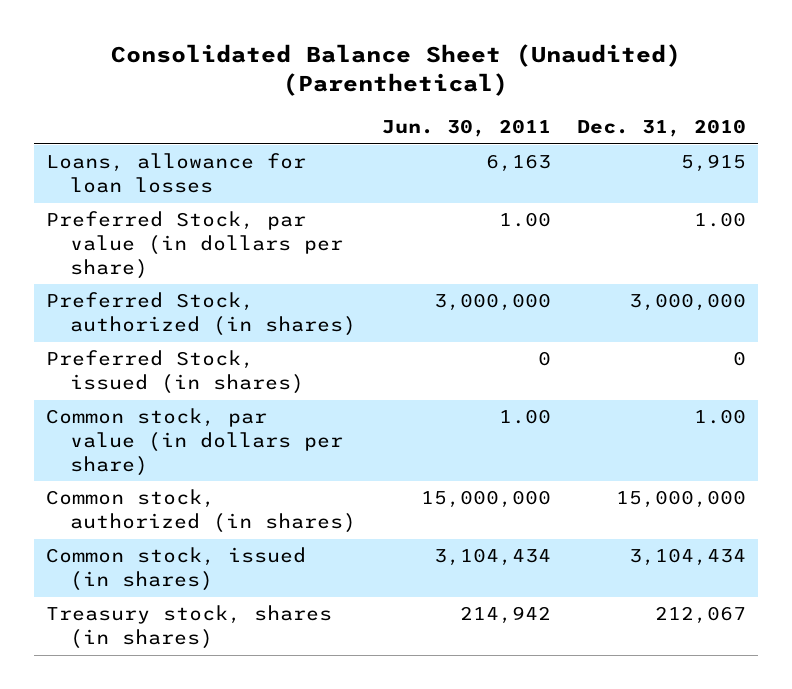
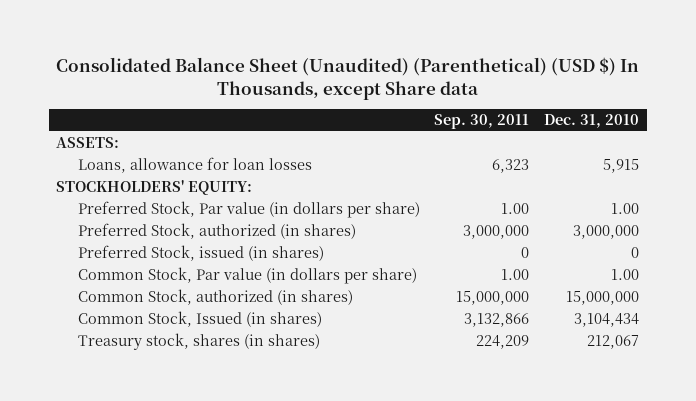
[110,44,681,97] Consolidated Balance Sheet (Unaudited) (Parenthetical) -> [55,56,639,100] Consolidated Balance Sheet (Unaudited) (Parenthetical) (USD $) In Thousands, except Share data
[381,119,551,138] Jun. 30, 2011 -> none
none -> [434,114,530,130] Sep. 30, 2011
none -> [56,137,120,149] ASSETS:
none -> [56,180,253,196] STOCKHOLDERS' EQUITY:
[46,211,344,279] Preferred Stock, par value (in dollars per share) -> [77,201,420,219] Preferred Stock, Par value (in dollars per share)
[46,408,344,476] Common stock, par value (in dollars per share) -> [77,267,417,285] Common Stock, Par value (in dollars per share)
[46,489,357,534] Common stock, authorized (in shares) -> [77,289,353,306] Common Stock, authorized (in shares)
[46,547,307,592] Common stock, issued (in shares) -> [77,311,322,328] Common Stock, Issued (in shares)

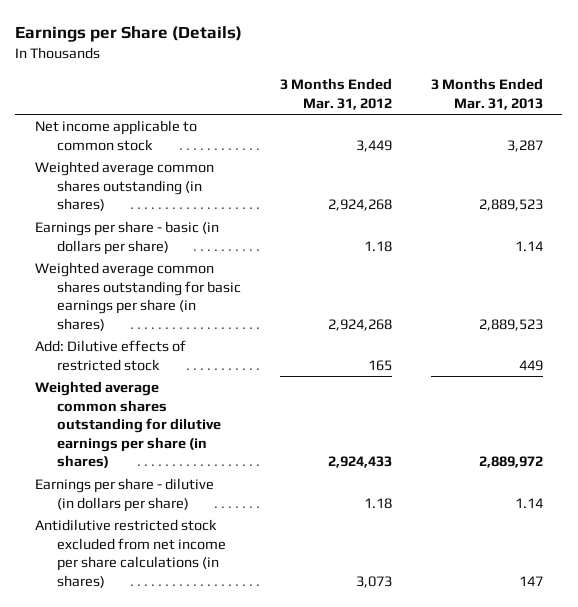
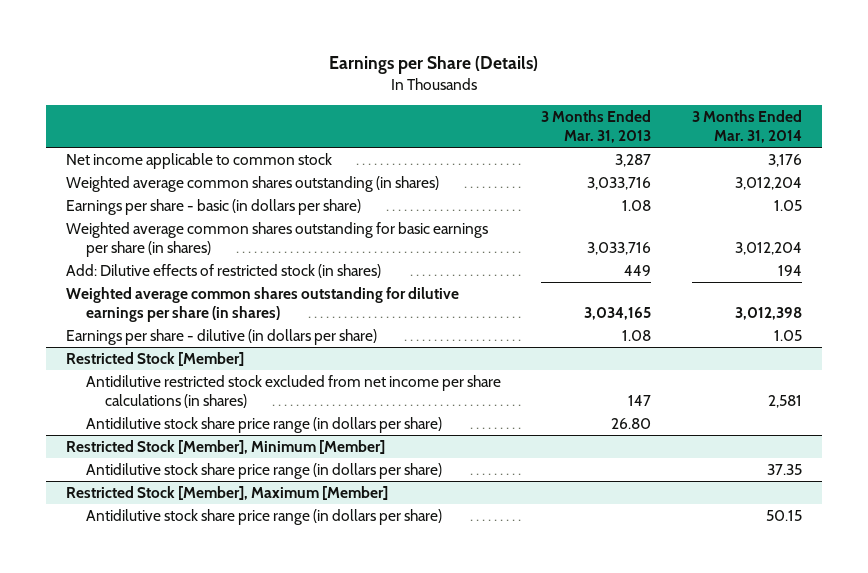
[279,78,392,110] 3 Months Ended Mar. 31, 2012 -> none
none -> [691,110,802,144] 3 Months Ended Mar. 31, 2014
[478,199,543,212] 2,889,523 -> [587,176,652,190] 3,033,716
[514,240,543,251] 1.14 -> [622,199,652,211] 1.08
[478,318,543,331] 2,889,523 -> [587,241,652,255] 3,033,716
[35,340,187,371] Add: Dilutive effects of restricted stock -> [66,263,382,278] Add: Dilutive effects of restricted stock (in shares)
[478,456,543,469] 2,889,972 -> [584,306,652,320] 3,034,165
[514,497,543,508] 1.14 -> [622,329,652,341] 1.08
none -> [66,351,245,366] Restricted Stock [Member]
none -> [85,416,442,433] Antidilutive stock share price range (in dollars per share)
none -> [66,439,386,454] Restricted Stock [Member], Minimum [Member]
none -> [85,462,442,479] Antidilutive stock share price range (in dollars per share)
none -> [66,485,389,500] Restricted Stock [Member], Maximum [Member]
none -> [85,508,442,525] Antidilutive stock share price range (in dollars per share)

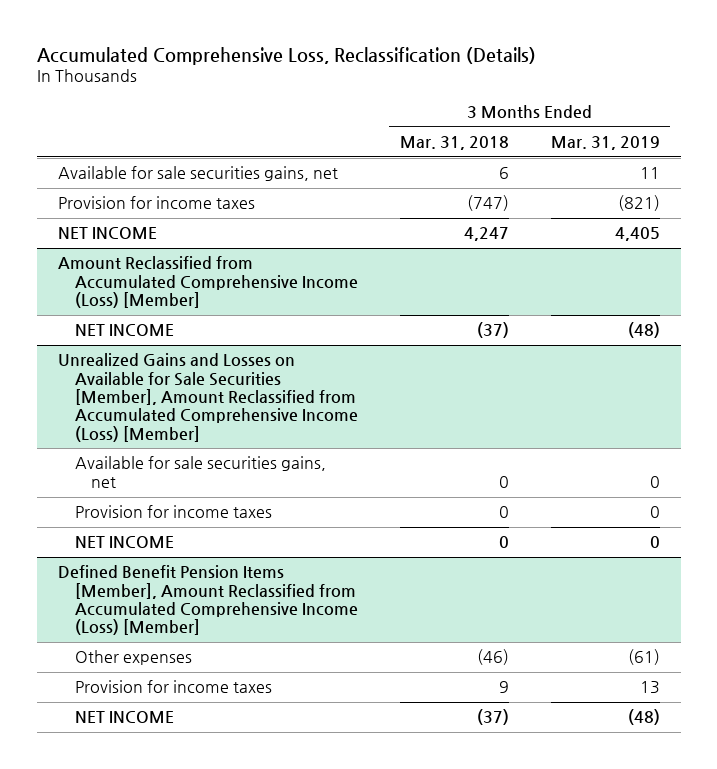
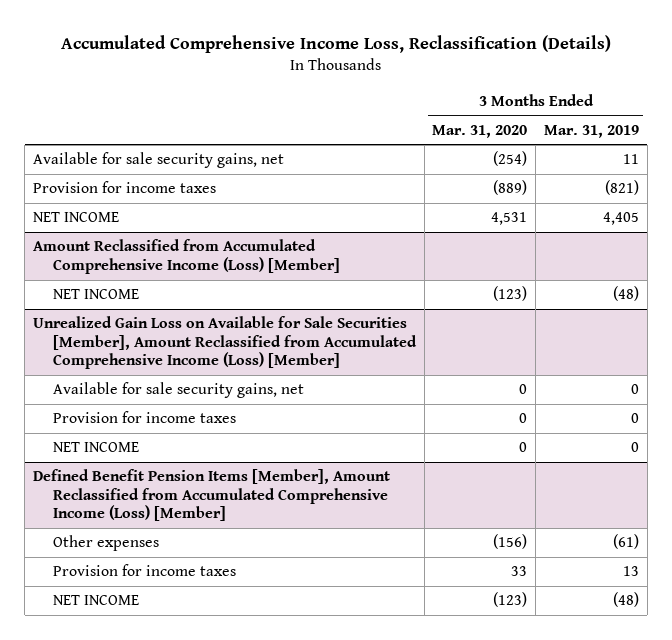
[36,46,536,65] Accumulated Comprehensive Loss, Reclassification (Details) -> [60,34,611,53] Accumulated Comprehensive Income Loss, Reclassification (Details)
[399,136,509,151] Mar. 31, 2018 -> none
none -> [432,124,528,138] Mar. 31, 2020
[57,166,338,182] Available for sale securities gains, net -> [32,152,284,169] Available for sale security gains, net
[57,353,358,442] Unrealized Gains and Losses on Available for Sale Securities [Member], Amount Reclassified from Accumulated Comprehensive Income (Loss) [Member] -> [32,316,417,370] Unrealized Gain Loss on Available for Sale Securities [Member], Amount Reclassified from Accumulated Comprehensive Income (Loss) [Member]
[74,456,326,488] Available for sale securities gains, net -> [52,382,304,399] Available for sale security gains, net

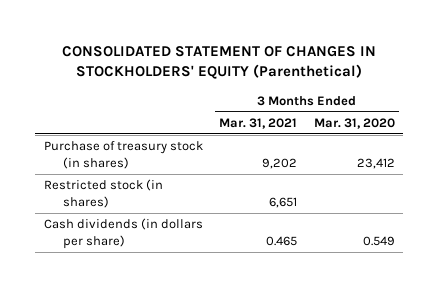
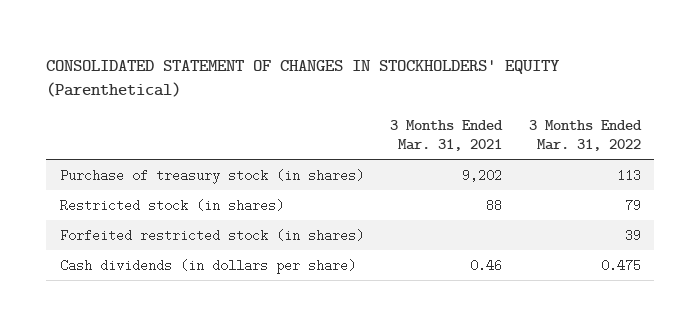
[313,117,395,129] Mar. 31, 2020 -> none
none -> [528,120,642,152] 3 Months Ended Mar. 31, 2022
[269,196,298,208] 6,651 -> [486,198,503,212] 88
none -> [59,228,364,242] Forfeited restricted stock (in shares)
[266,235,298,246] 0.465 -> [470,258,503,272] 0.46

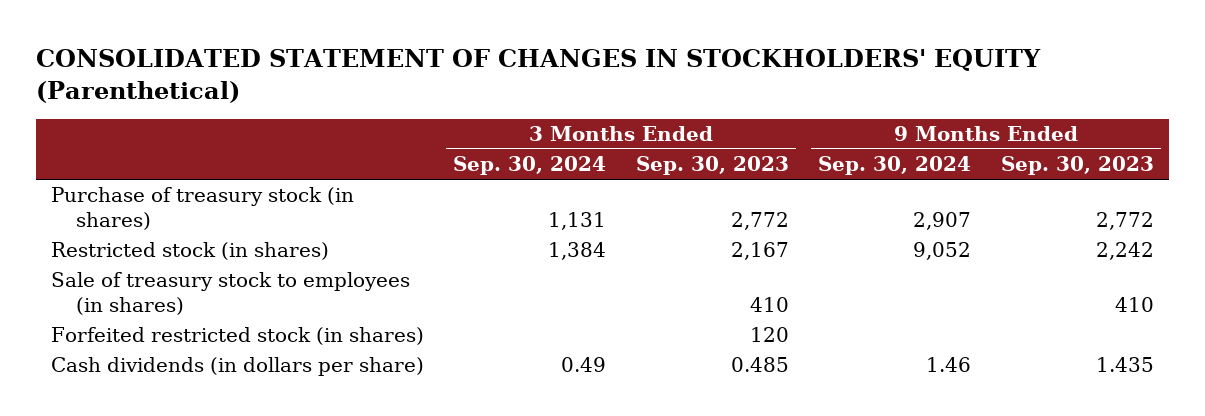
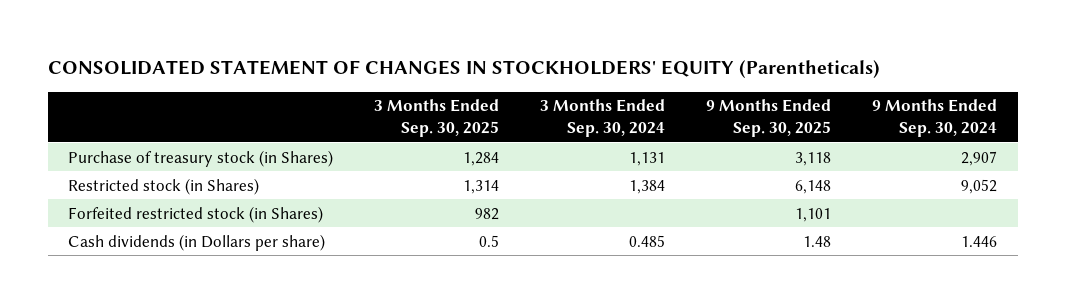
[35,49,1041,103] CONSOLIDATED STATEMENT OF CHANGES IN STOCKHOLDERS' EQUITY (Parenthetical) -> [47,60,880,79] CONSOLIDATED STATEMENT OF CHANGES IN STOCKHOLDERS' EQUITY (Parentheticals)
[635,156,789,176] Sep. 30, 2023 -> none
[1001,156,1155,176] Sep. 30, 2023 -> none
none -> [374,99,500,137] 3 Months Ended Sep. 30, 2025
none -> [706,99,832,137] 9 Months Ended Sep. 30, 2025
[50,272,410,316] Sale of treasury stock to employees (in shares) -> none
[50,187,354,231] Purchase of treasury stock (in shares) -> [68,149,334,167] Purchase of treasury stock (in Shares)
[50,242,329,261] Restricted stock (in shares) -> [68,177,260,195] Restricted stock (in Shares)
[50,327,424,346] Forfeited restricted stock (in shares) -> [68,205,324,223] Forfeited restricted stock (in Shares)
[50,357,424,377] Cash dividends (in dollars per share) -> [68,233,326,251] Cash dividends (in Dollars per share)
[561,357,607,373] 0.49 -> [629,234,666,247] 0.485
[926,357,972,373] 1.46 -> [961,235,998,247] 1.446

